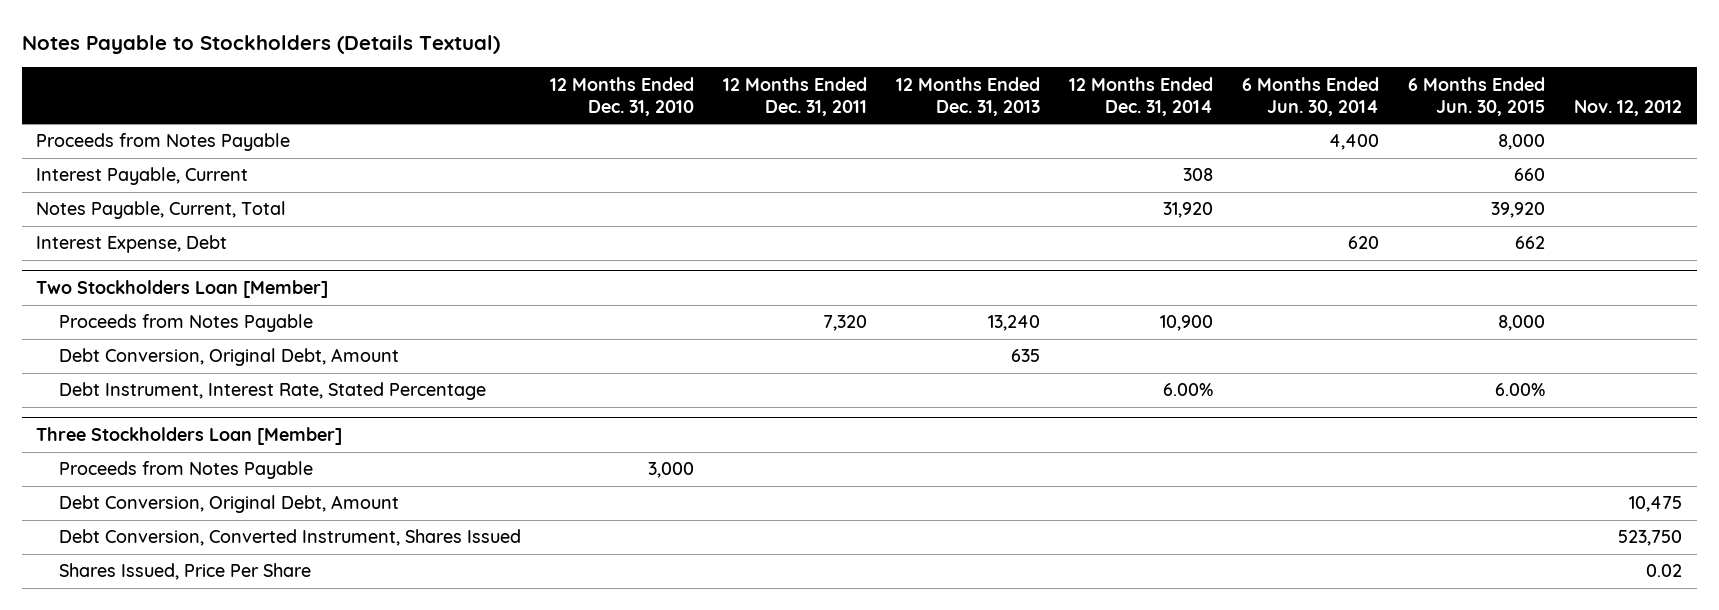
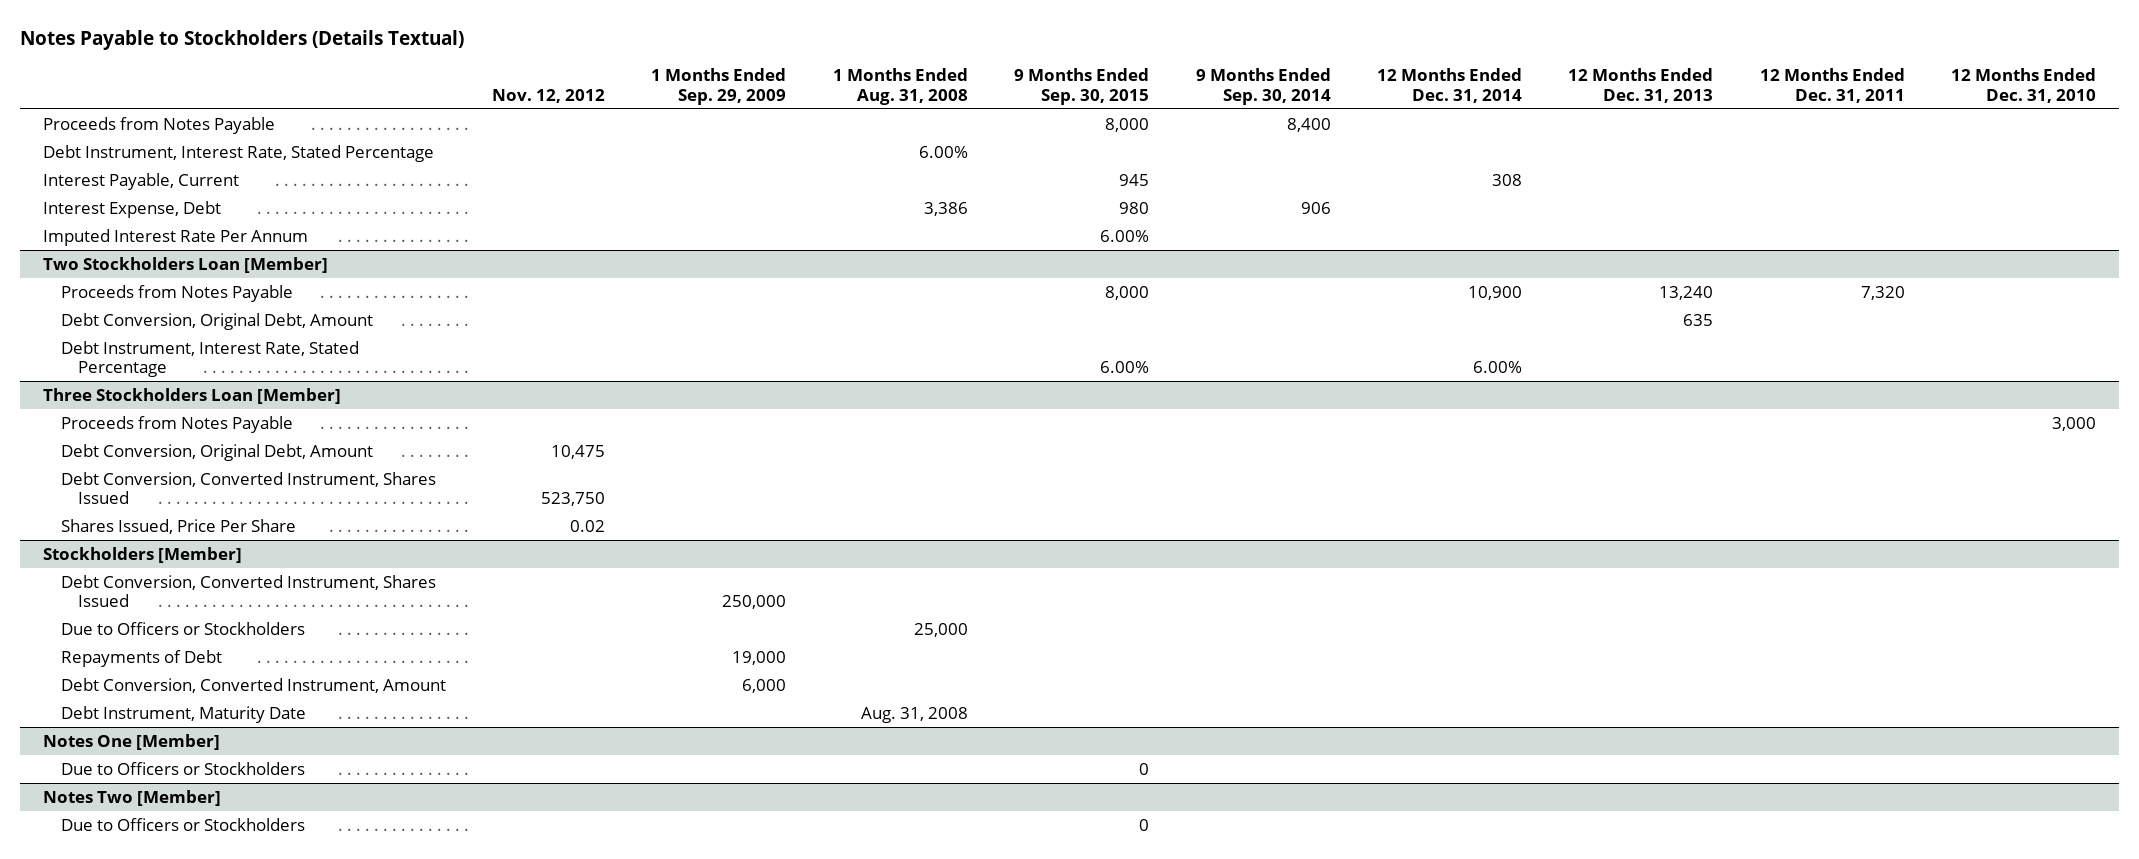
[1242,76,1380,116] 6 Months Ended Jun. 30, 2014 -> none
[1408,76,1546,116] 6 Months Ended Jun. 30, 2015 -> none
none -> [651,68,787,105] 1 Months Ended Sep. 29, 2009
none -> [832,68,968,105] 1 Months Ended Aug. 31, 2008
none -> [1014,68,1150,105] 9 Months Ended Sep. 30, 2015
none -> [1195,68,1331,105] 9 Months Ended Sep. 30, 2014
none -> [42,144,434,162] Debt Instrument, Interest Rate, Stated Percentage
[36,201,287,220] Notes Payable, Current, Total -> none
none -> [42,228,308,246] Imputed Interest Rate Per Annum
none -> [42,546,242,563] Stockholders [Member]
none -> [60,574,436,608] Debt Conversion, Converted Instrument, Shares Issued
none -> [60,621,305,635] Due to Officers or Stockholders
none -> [60,649,222,667] Repayments of Debt
none -> [60,677,446,693] Debt Conversion, Converted Instrument, Amount
none -> [60,705,306,723] Debt Instrument, Maturity Date
none -> [42,733,220,750] Notes One [Member]
none -> [60,761,305,775] Due to Officers or Stockholders
none -> [42,789,221,806] Notes Two [Member]
none -> [60,817,305,831] Due to Officers or Stockholders

